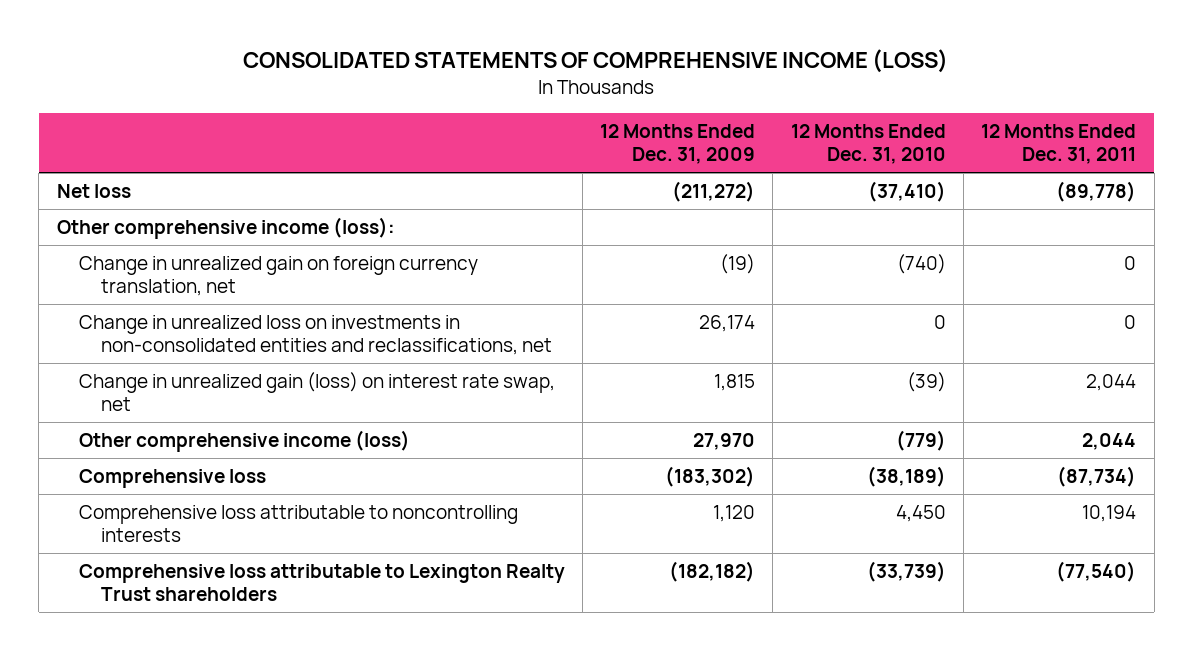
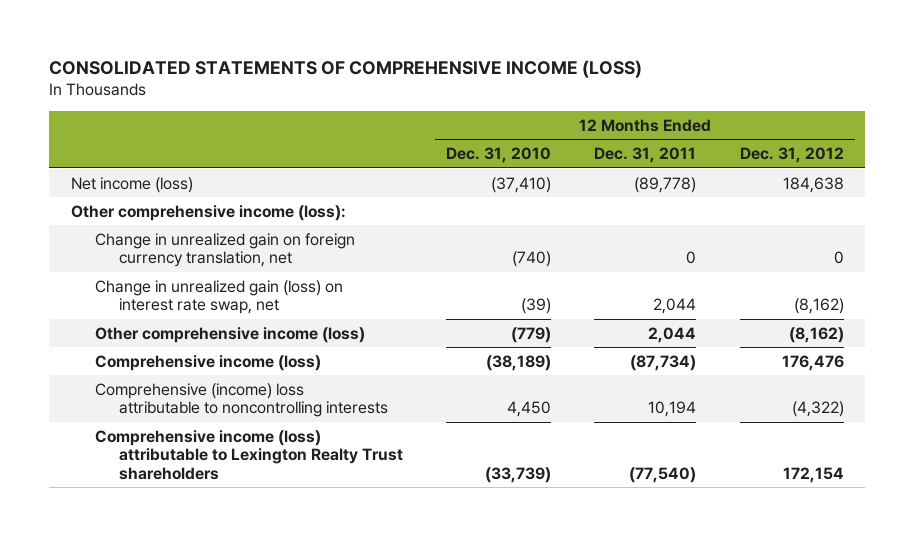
[600,124,756,165] 12 Months Ended Dec. 31, 2009 -> none
none -> [739,147,844,164] Dec. 31, 2012
[56,183,131,198] Net loss -> [70,176,193,193] Net income (loss)
[78,314,552,356] Change in unrealized loss on investments in non-consolidated entities and reclassifications, net -> none
[78,468,266,488] Comprehensive loss -> [94,354,321,371] Comprehensive income (loss)
[78,504,518,543] Comprehensive loss attributable to noncontrolling interests -> [94,382,388,418] Comprehensive (income) loss attributable to noncontrolling interests
[78,563,565,602] Comprehensive loss attributable to Lexington Realty Trust shareholders -> [94,429,403,480] Comprehensive income (loss) attributable to Lexington Realty Trust shareholders

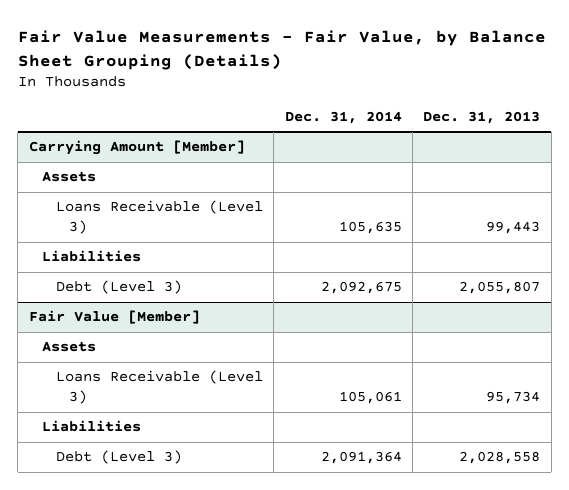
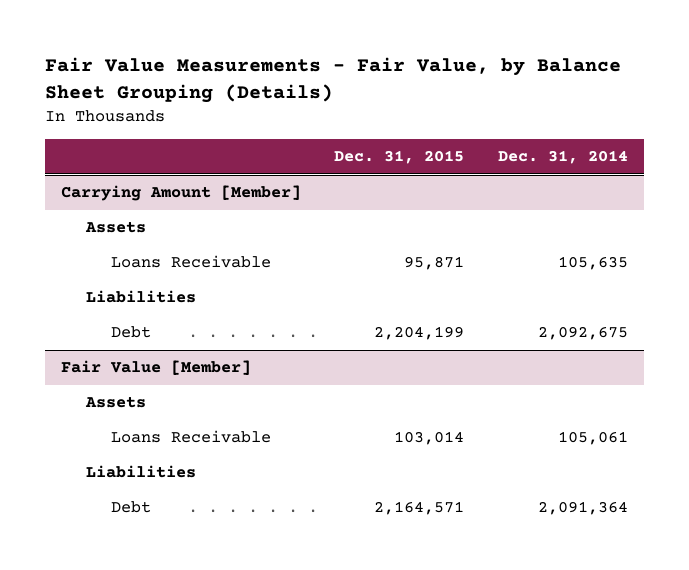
[423,111,541,125] Dec. 31, 2013 -> none
none -> [334,150,465,165] Dec. 31, 2015
[55,200,263,235] Loans Receivable (Level 3) -> [110,255,271,269] Loans Receivable
[55,280,182,295] Debt (Level 3) -> [110,326,151,339] Debt
[55,370,263,405] Loans Receivable (Level 3) -> [110,430,271,444] Loans Receivable
[55,450,182,465] Debt (Level 3) -> [110,501,151,514] Debt

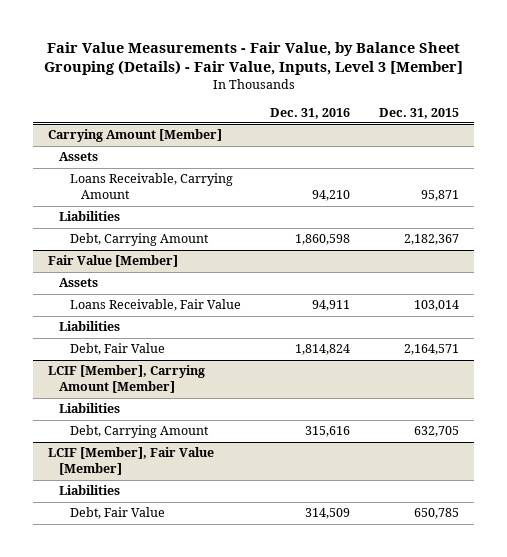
[44,57,621,104] Fair Value Measurements - Fair Value, by Balance Sheet Grouping (Details) -> [43,41,463,75] Fair Value Measurements - Fair Value, by Balance Sheet Grouping (Details) - Fair Value, Inputs, Level 3 [Member]
[497,150,628,165] Dec. 31, 2014 -> none
none -> [270,107,351,119] Dec. 31, 2016
[110,255,271,269] Loans Receivable -> [69,173,233,200] Loans Receivable, Carrying Amount
[110,326,151,339] Debt -> none
none -> [69,233,209,247] Debt, Carrying Amount
[110,430,271,444] Loans Receivable -> [69,299,241,312] Loans Receivable, Fair Value
[110,501,151,514] Debt -> [69,343,165,356] Debt, Fair Value
none -> [47,365,205,394] LCIF [Member], Carrying Amount [Member]
none -> [58,403,120,414] Liabilities
none -> [69,425,209,439] Debt, Carrying Amount
none -> [47,447,214,476] LCIF [Member], Fair Value [Member]
none -> [58,485,120,496] Liabilities
none -> [69,507,165,520] Debt, Fair Value

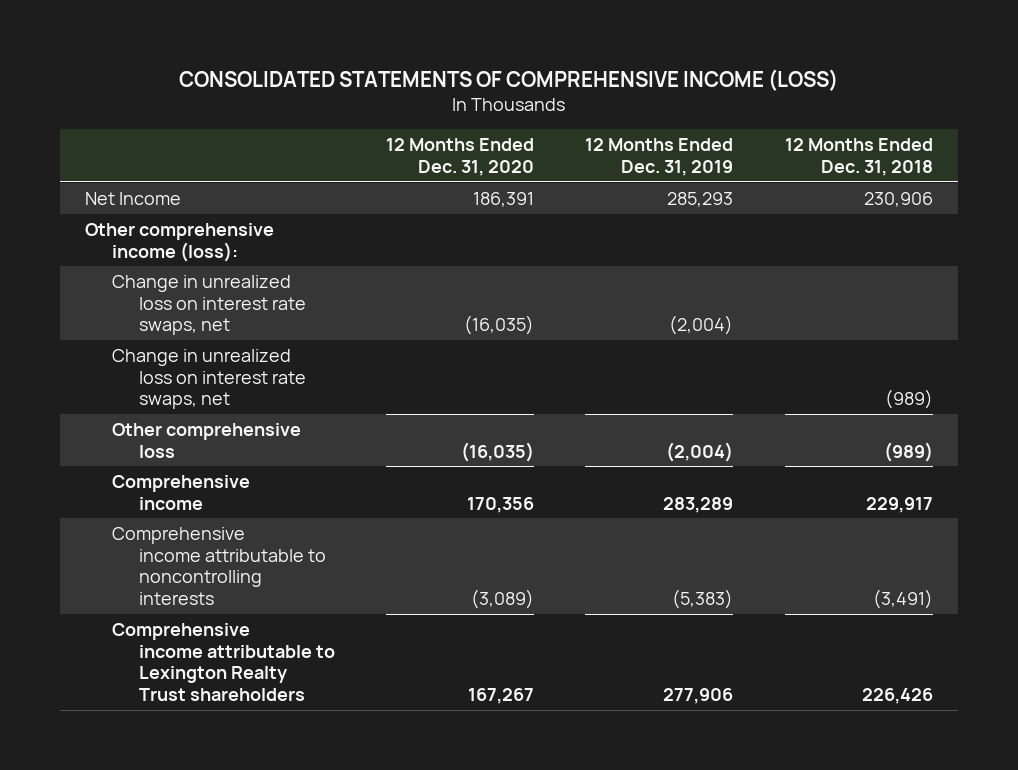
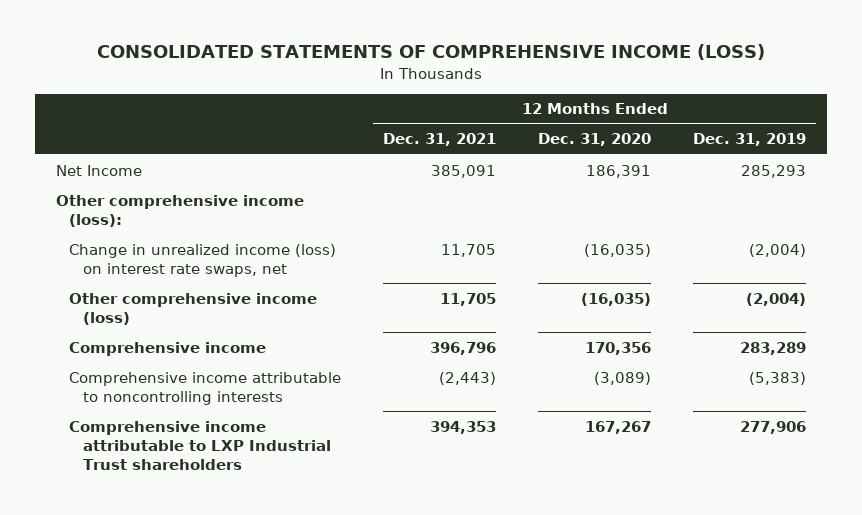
[784,138,933,176] 12 Months Ended Dec. 31, 2018 -> none
none -> [383,133,497,147] Dec. 31, 2021
[112,348,307,410] Change in unrealized loss on interest rate swaps, net -> none
[112,274,307,336] Change in unrealized loss on interest rate swaps, net -> [69,243,337,277] Change in unrealized income (loss) on interest rate swaps, net
[112,422,302,458] Other comprehensive loss -> [69,292,318,325] Other comprehensive income (loss)
[112,622,336,701] Comprehensive income attributable to Lexington Realty Trust shareholders -> [69,420,331,471] Comprehensive income attributable to LXP Industrial Trust shareholders

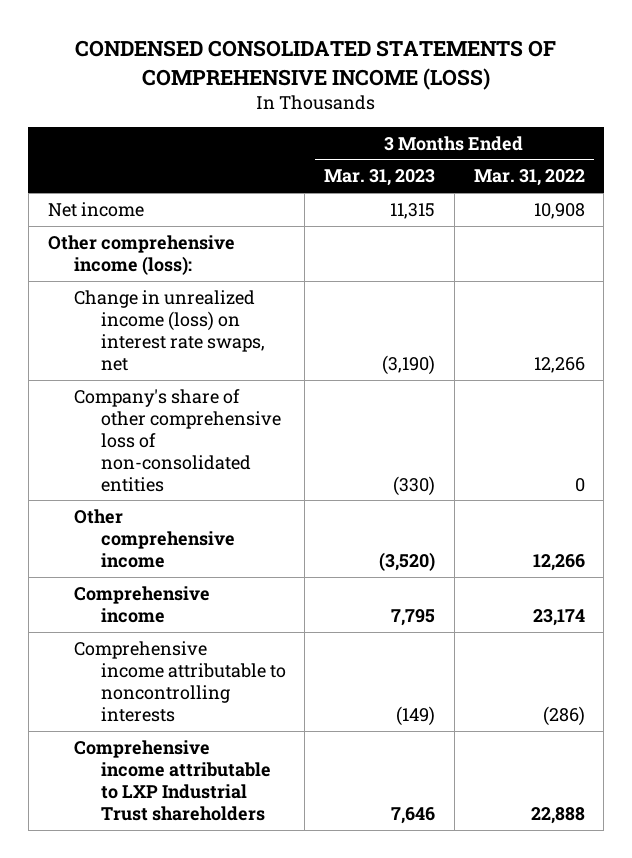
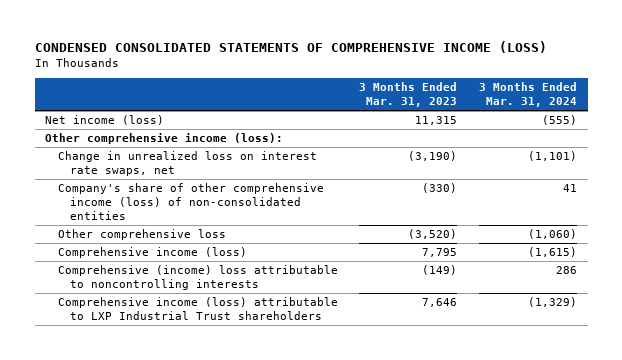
[473,169,585,187] Mar. 31, 2022 -> none
none -> [478,82,577,107] 3 Months Ended Mar. 31, 2024
[47,201,144,217] Net income -> [45,115,165,126] Net income (loss)
[74,289,265,371] Change in unrealized income (loss) on interest rate swaps, net -> [57,151,317,176] Change in unrealized loss on interest rate swaps, net
[74,388,281,492] Company's share of other comprehensive loss of non-consolidated entities -> [57,183,324,220] Company's share of other comprehensive income (loss) of non-consolidated entities
[74,508,235,568] Other comprehensive income -> [57,229,226,241] Other comprehensive loss
[74,585,211,623] Comprehensive income -> [57,247,247,259] Comprehensive income (loss)
[74,640,286,722] Comprehensive income attributable to noncontrolling interests -> [57,265,338,290] Comprehensive (income) loss attributable to noncontrolling interests
[74,739,271,821] Comprehensive income attributable to LXP Industrial Trust shareholders -> [57,297,338,320] Comprehensive income (loss) attributable to LXP Industrial Trust shareholders

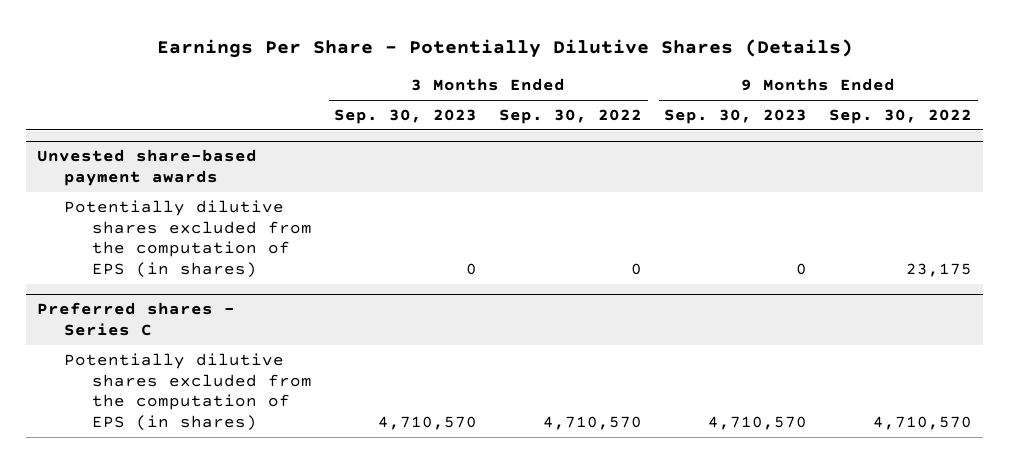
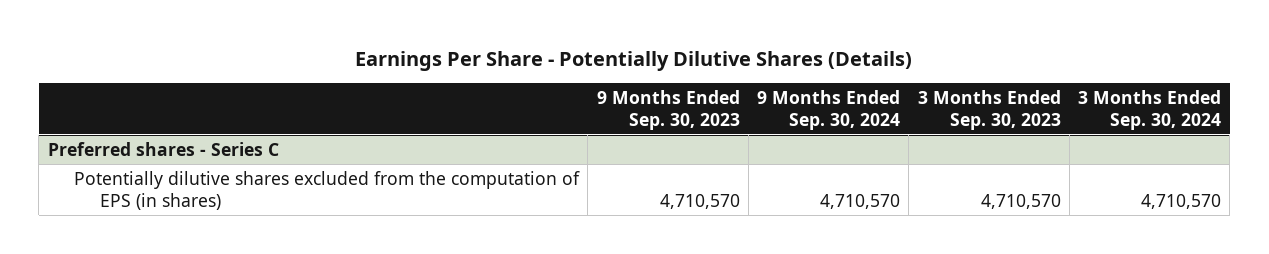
[499,109,643,125] Sep. 30, 2022 -> none
[829,109,973,125] Sep. 30, 2022 -> none
none -> [757,89,901,130] 9 Months Ended Sep. 30, 2024
none -> [1078,89,1222,130] 3 Months Ended Sep. 30, 2024
[36,149,257,187] Unvested share-based payment awards -> none
[64,200,313,279] Potentially dilutive shares excluded from the computation of EPS (in shares) -> none

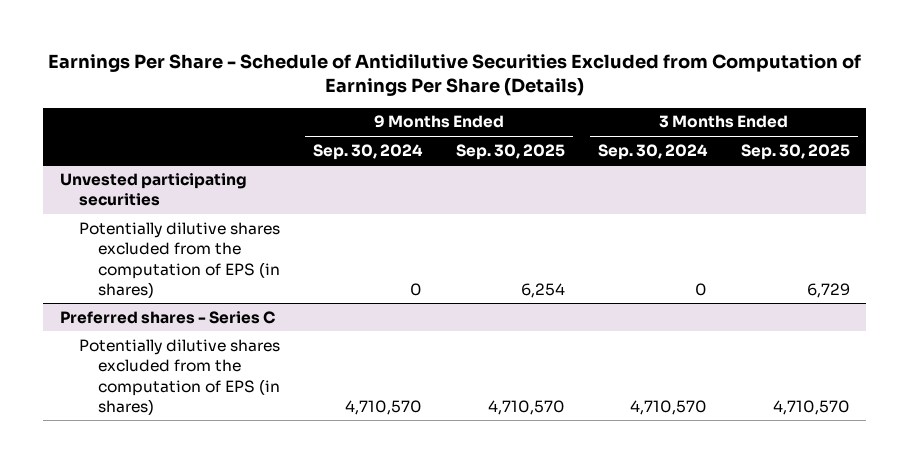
[355,50,913,71] Earnings Per Share - Potentially Dilutive Shares (Details) -> [47,53,861,96] Earnings Per Share - Schedule of Antidilutive Securities Excluded from Computation of Earnings Per Share (Details)
[596,89,740,130] 9 Months Ended Sep. 30, 2023 -> none
[917,89,1061,130] 3 Months Ended Sep. 30, 2023 -> none
none -> [455,143,565,160] Sep. 30, 2025
none -> [740,143,850,160] Sep. 30, 2025
none -> [59,172,247,207] Unvested participating securities
none -> [79,221,281,298] Potentially dilutive shares excluded from the computation of EPS (in shares)

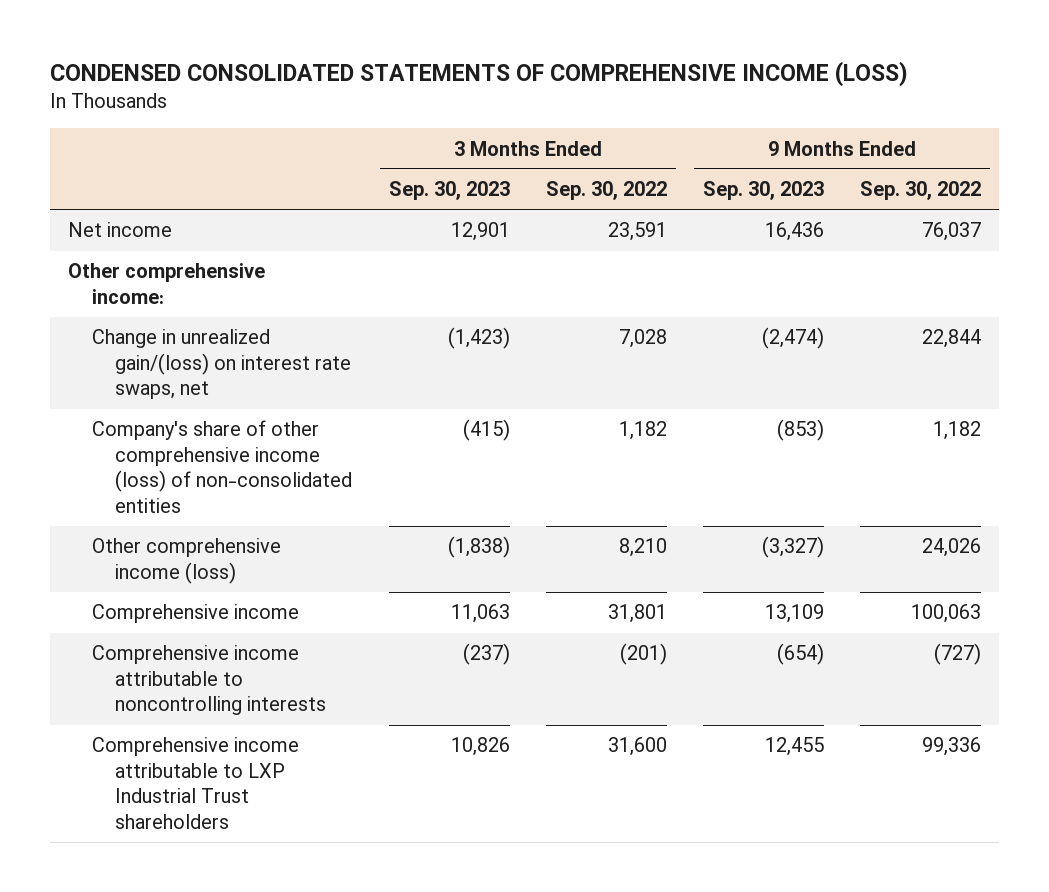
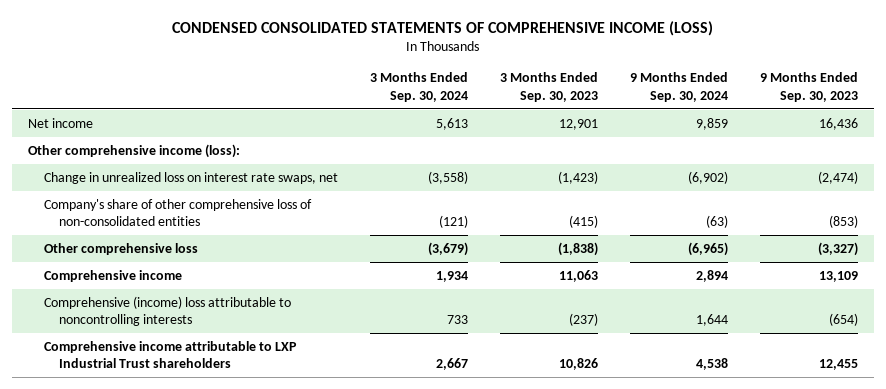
[545,181,667,201] Sep. 30, 2022 -> none
[860,181,982,201] Sep. 30, 2022 -> none
none -> [369,72,468,102] 3 Months Ended Sep. 30, 2024
none -> [630,72,729,102] 9 Months Ended Sep. 30, 2024
[68,263,266,304] Other comprehensive income: -> [27,143,240,158] Other comprehensive income (loss):
[91,329,352,400] Change in unrealized gain/(loss) on interest rate swaps, net -> [43,171,338,184] Change in unrealized loss on interest rate swaps, net
[91,420,353,513] Company's share of other comprehensive income (loss) of non-consolidated entities -> [43,198,312,227] Company's share of other comprehensive loss of non-consolidated entities
[91,538,281,584] Other comprehensive income (loss) -> [43,242,198,255] Other comprehensive loss
[91,645,327,716] Comprehensive income attributable to noncontrolling interests -> [43,295,291,327] Comprehensive (income) loss attributable to noncontrolling interests

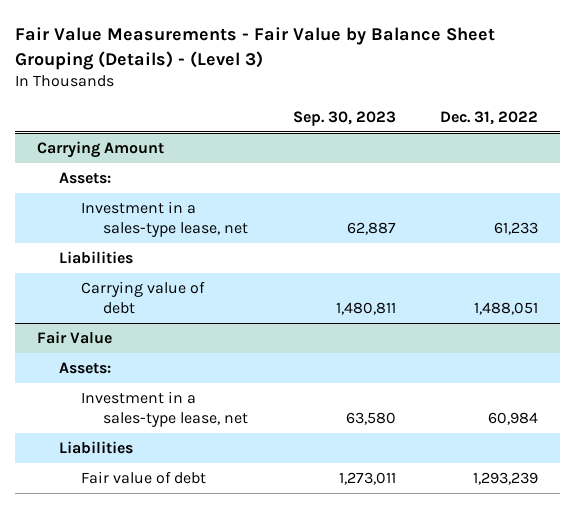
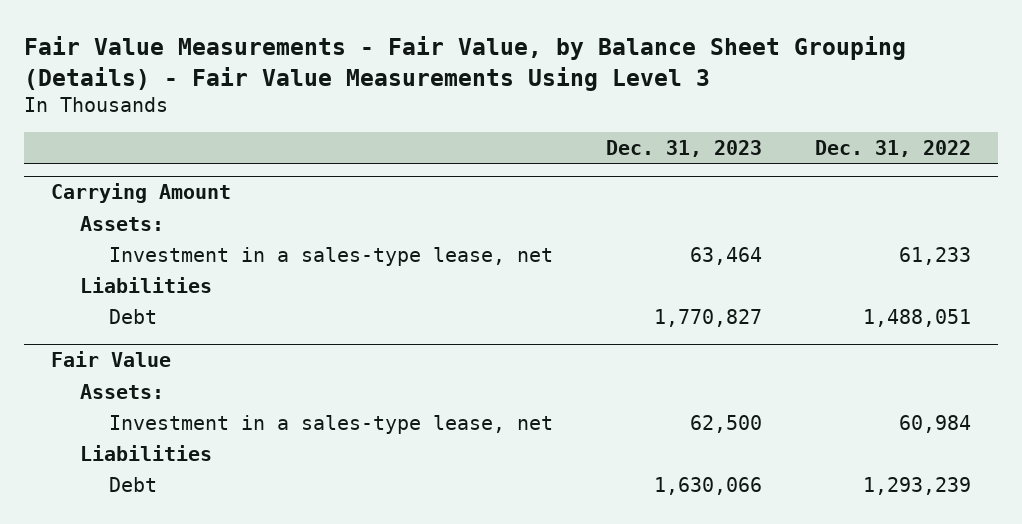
[15,26,496,70] Fair Value Measurements - Fair Value by Balance Sheet Grouping (Details) - (Level 3) -> [24,36,907,91] Fair Value Measurements - Fair Value, by Balance Sheet Grouping (Details) - Fair Value Measurements Using Level 3
[292,110,396,126] Sep. 30, 2023 -> none
none -> [606,139,763,157] Dec. 31, 2023
[81,281,206,314] Carrying value of debt -> [109,308,158,324] Debt
[81,471,207,485] Fair value of debt -> [109,476,158,492] Debt

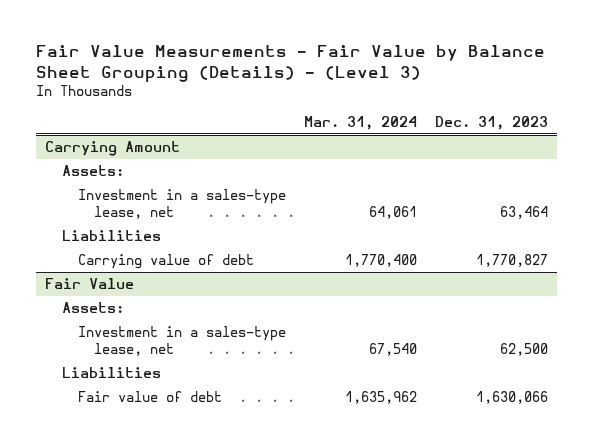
[24,36,907,91] Fair Value Measurements - Fair Value, by Balance Sheet Grouping (Details) - Fair Value Measurements Using Level 3 -> [36,45,546,82] Fair Value Measurements - Fair Value by Balance Sheet Grouping (Details) - (Level 3)
[815,139,972,157] Dec. 31, 2022 -> none
none -> [304,115,418,130] Mar. 31, 2024
[109,308,158,324] Debt -> [77,254,254,270] Carrying value of debt
[109,476,158,492] Debt -> [77,391,222,403] Fair value of debt

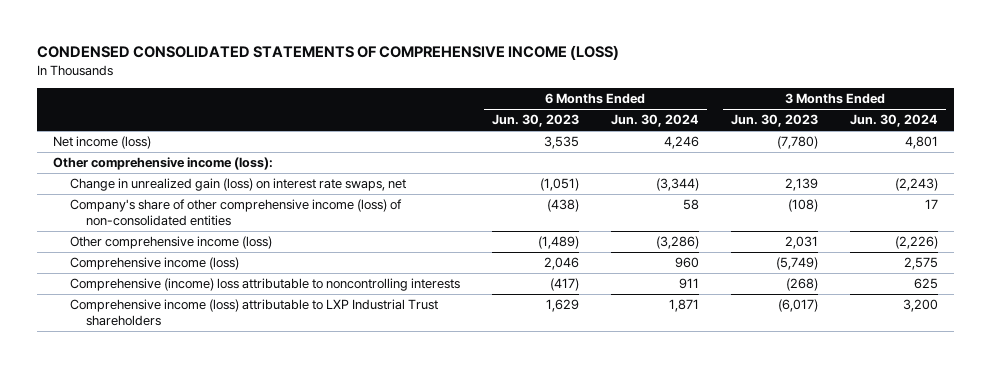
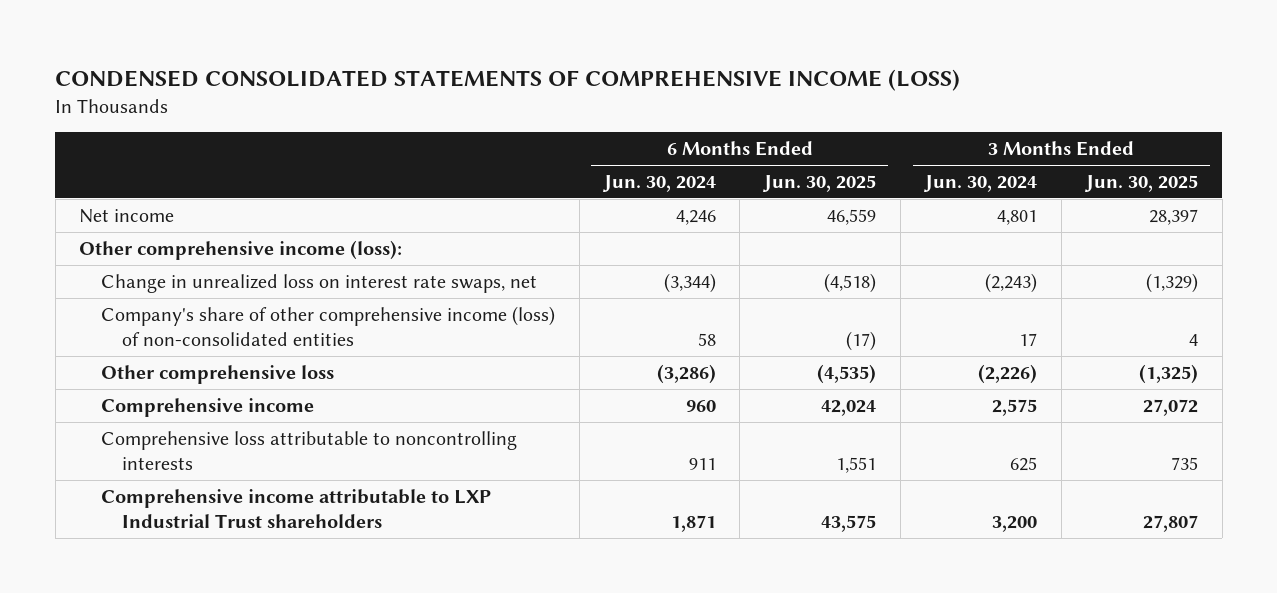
[491,114,579,128] Jun. 30, 2023 -> none
[731,114,819,128] Jun. 30, 2023 -> none
none -> [762,174,877,192] Jun. 30, 2025
none -> [1083,174,1198,192] Jun. 30, 2025
[53,136,152,150] Net income (loss) -> [79,208,175,223] Net income
[69,178,406,192] Change in unrealized gain (loss) on interest rate swaps, net -> [100,273,537,293] Change in unrealized loss on interest rate swaps, net
[69,236,272,250] Other comprehensive income (loss) -> [100,364,334,384] Other comprehensive loss
[69,257,239,271] Comprehensive income (loss) -> [100,397,314,417] Comprehensive income
[69,278,460,292] Comprehensive (income) loss attributable to noncontrolling interests -> [100,430,517,470] Comprehensive loss attributable to noncontrolling interests
[69,299,438,327] Comprehensive income (loss) attributable to LXP Industrial Trust shareholders -> [100,488,491,528] Comprehensive income attributable to LXP Industrial Trust shareholders

